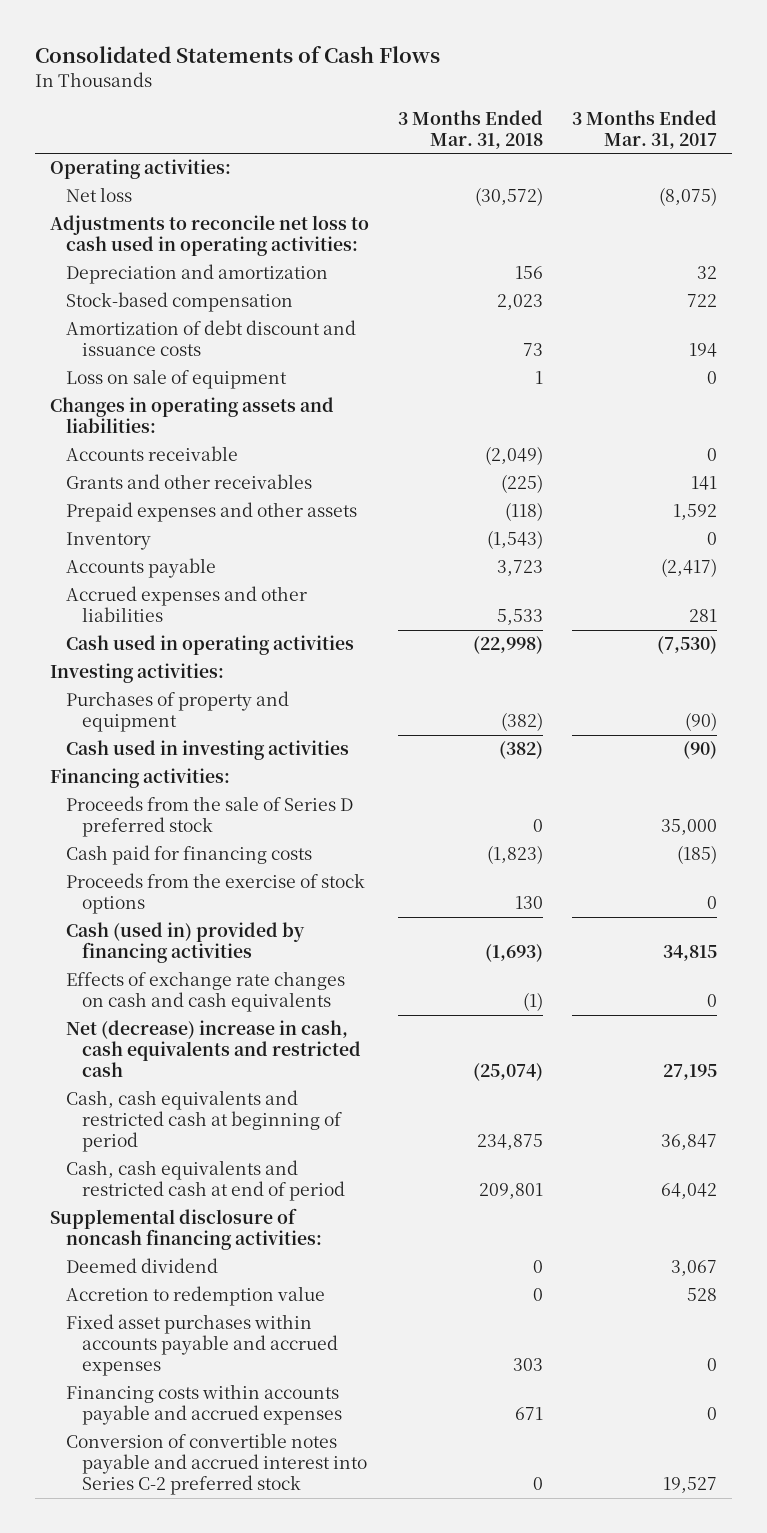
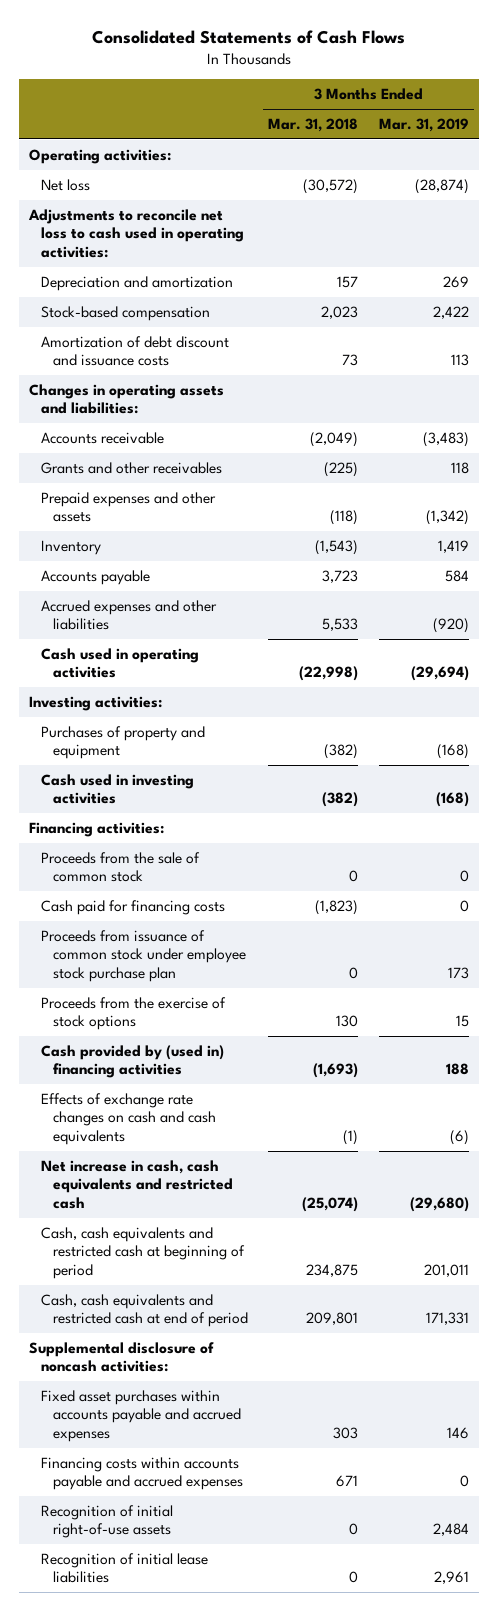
[572,109,718,149] 3 Months Ended Mar. 31, 2017 -> none
none -> [378,118,469,133] Mar. 31, 2019
[515,266,544,280] 156 -> [337,275,359,288] 157
[65,369,287,390] Loss on sale of equipment -> none
[65,796,353,838] Proceeds from the sale of Series D preferred stock -> [41,851,201,883] Proceeds from the sale of common stock
none -> [41,929,247,982] Proceeds from issuance of common stock under employee stock purchase plan
[65,922,305,964] Cash (used in) provided by financing activities -> [41,1044,225,1079] Cash provided by (used in) financing activities
[65,1020,362,1078] Net (decrease) increase in cash, cash equivalents and restricted cash -> [41,1159,234,1209] Net increase in cash, cash equivalents and restricted cash
[65,1258,218,1274] Deemed dividend -> none
[65,1286,325,1307] Accretion to redemption value -> none
[49,1208,322,1251] Supplemental disclosure of noncash financing activities: -> [29,1341,215,1373] Supplemental disclosure of noncash activities:
[65,1433,368,1496] Conversion of convertible notes payable and accrued interest into Series C-2 preferred stock -> none
none -> [41,1504,174,1539] Recognition of initial right-of-use assets
none -> [41,1552,209,1584] Recognition of initial lease liabilities

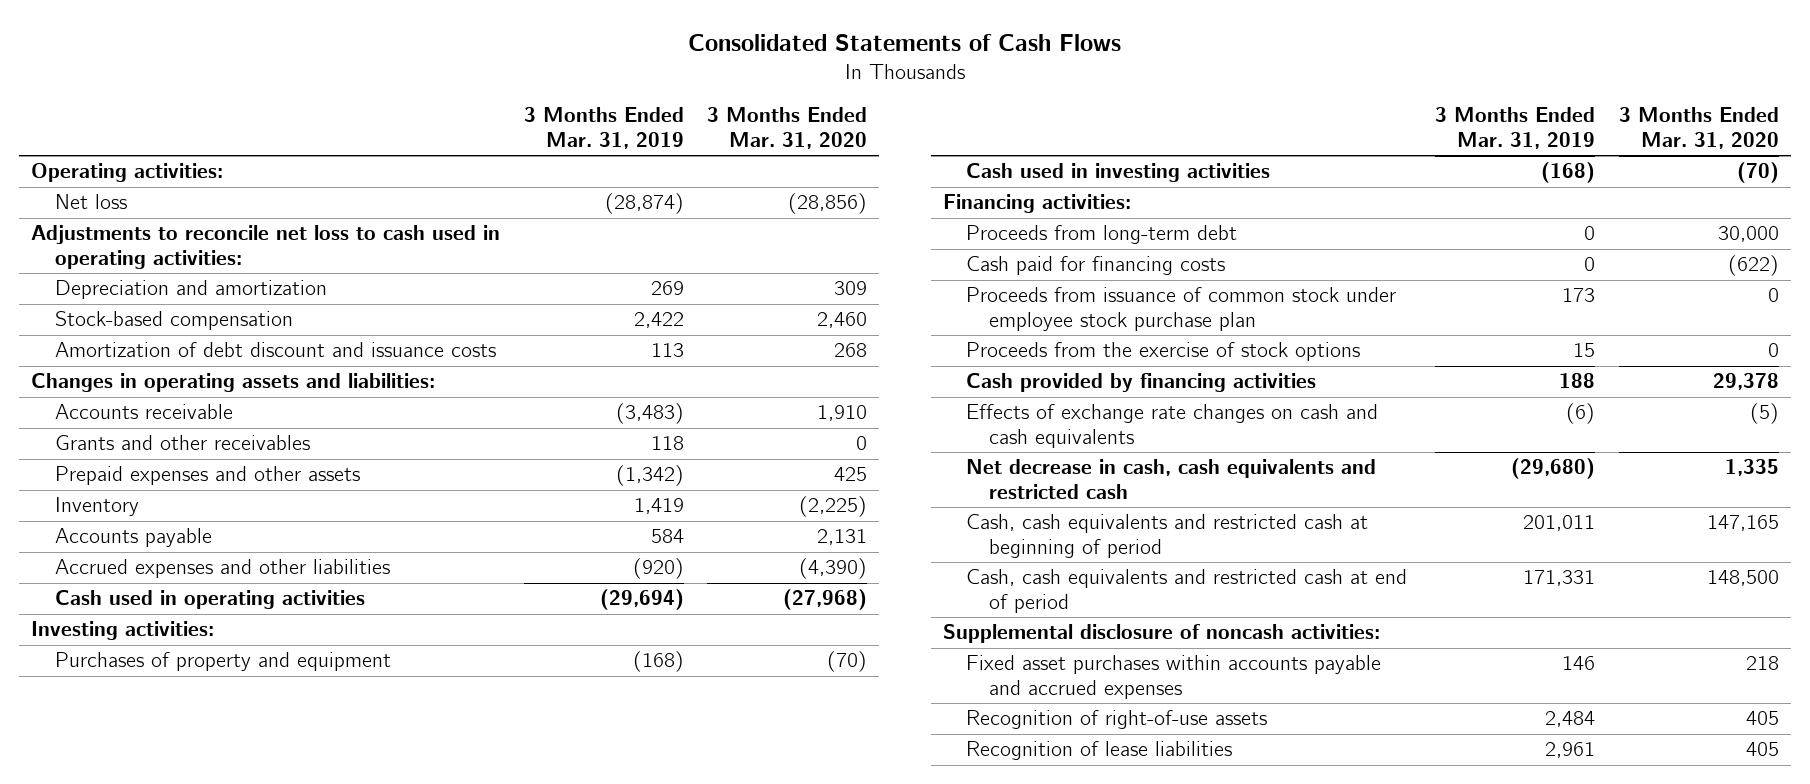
[268,118,359,133] Mar. 31, 2018 -> none
none -> [707,107,868,149] 3 Months Ended Mar. 31, 2020
[41,851,201,883] Proceeds from the sale of common stock -> none
none -> [965,225,1237,245] Proceeds from long-term debt
[41,1044,225,1079] Cash provided by (used in) financing activities -> [965,373,1316,393] Cash provided by financing activities
[41,1159,234,1209] Net increase in cash, cash equivalents and restricted cash -> [965,459,1376,499] Net decrease in cash, cash equivalents and restricted cash
[41,1456,244,1491] Financing costs within accounts payable and accrued expenses -> none
[41,1504,174,1539] Recognition of initial right-of-use assets -> [965,710,1267,730] Recognition of right-of-use assets
[41,1552,209,1584] Recognition of initial lease liabilities -> [965,741,1232,761] Recognition of lease liabilities

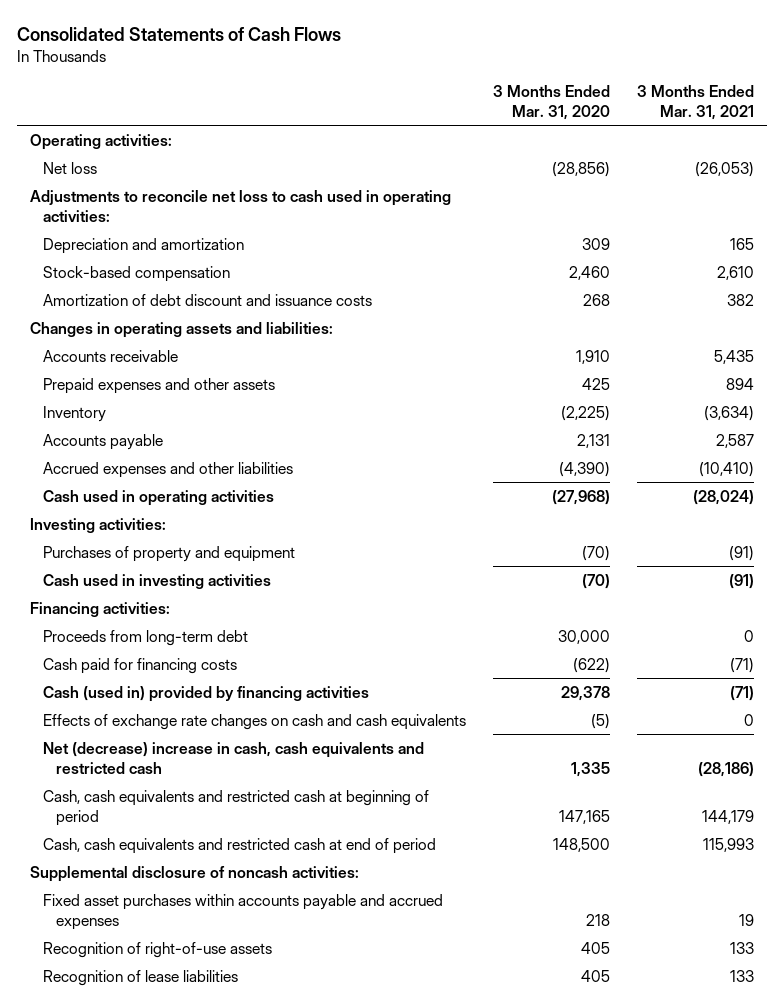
[523,107,684,149] 3 Months Ended Mar. 31, 2019 -> none
none -> [636,85,754,121] 3 Months Ended Mar. 31, 2021
[54,435,310,451] Grants and other receivables -> none
[965,287,1396,331] Proceeds from issuance of common stock under employee stock purchase plan -> none
[965,342,1360,362] Proceeds from the exercise of stock options -> none
[965,373,1316,393] Cash provided by financing activities -> [43,685,370,702] Cash (used in) provided by financing activities
[965,459,1376,499] Net decrease in cash, cash equivalents and restricted cash -> [43,741,425,774] Net (decrease) increase in cash, cash equivalents and restricted cash

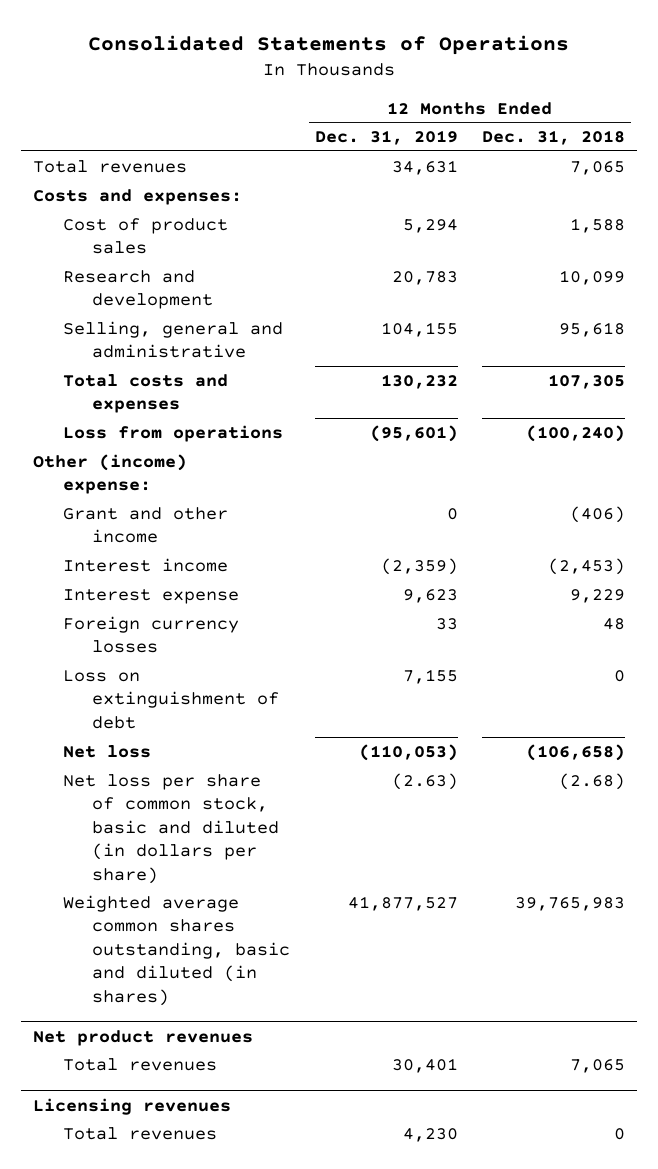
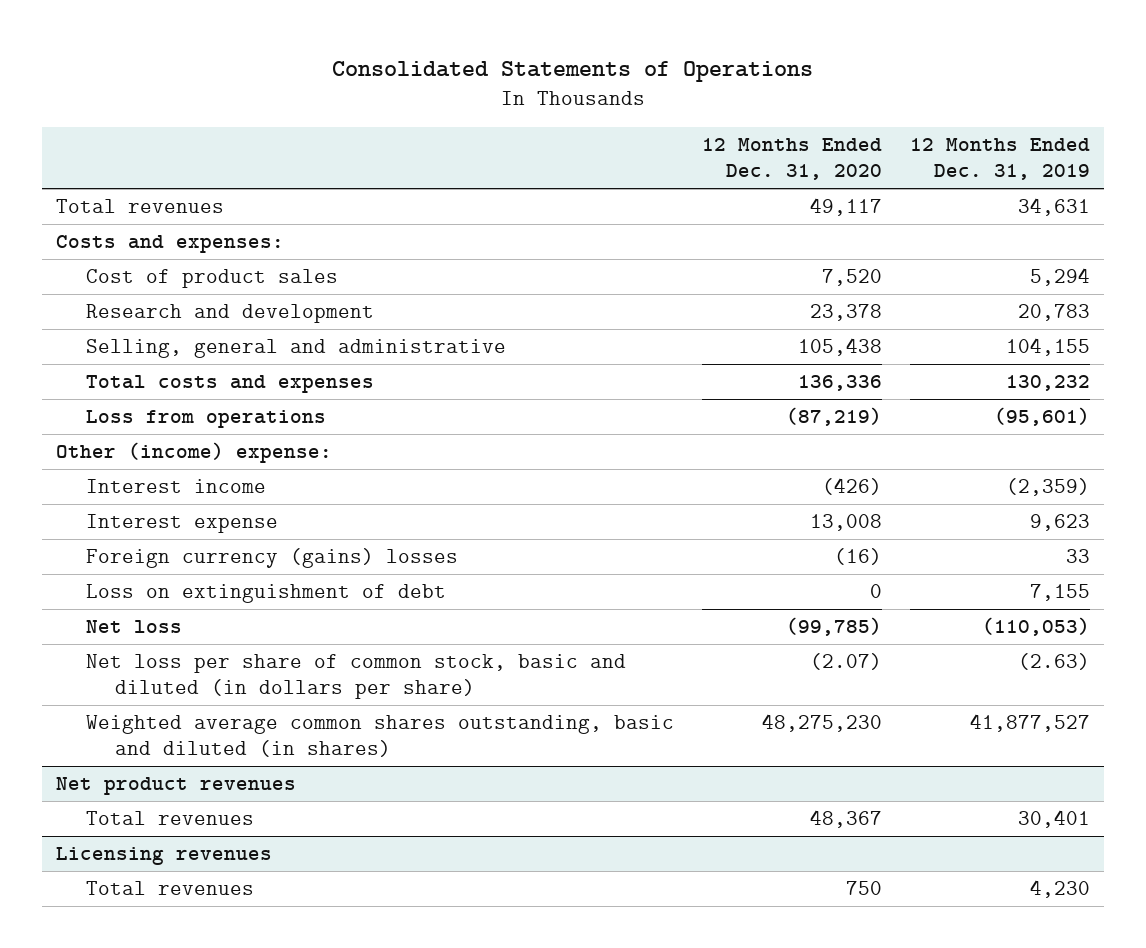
[481,130,625,146] Dec. 31, 2018 -> none
none -> [701,138,882,181] 12 Months Ended Dec. 31, 2020
[62,506,228,544] Grant and other income -> none
[62,615,239,654] Foreign currency losses -> [85,548,458,569] Foreign currency (gains) losses

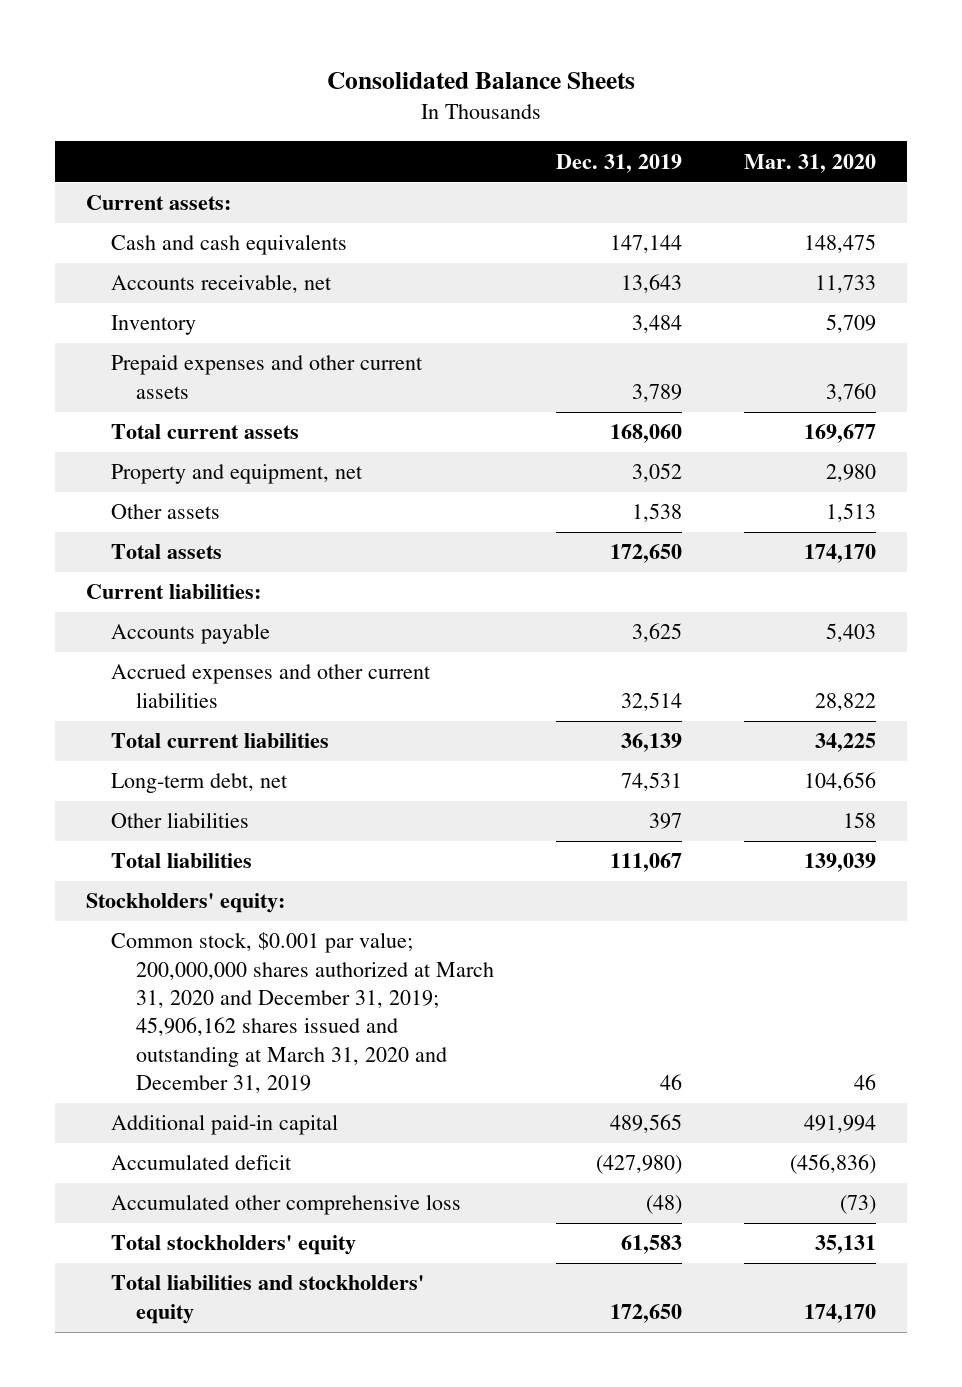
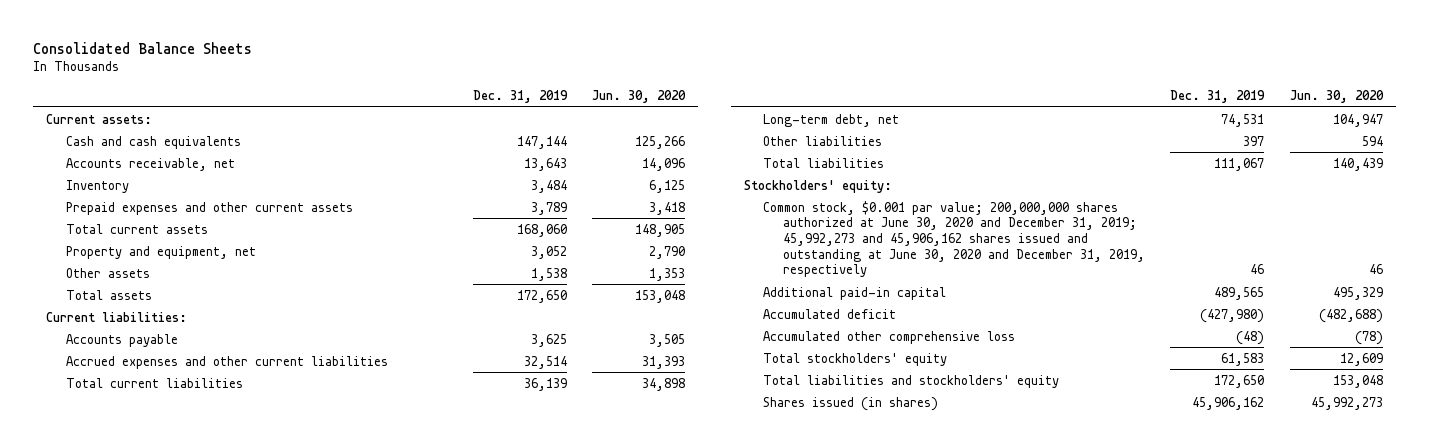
[743,153,876,173] Mar. 31, 2020 -> none
none -> [592,90,687,104] Jun. 30, 2020
[111,932,495,1094] Common stock, $0.001 par value; 200,000,000 shares authorized at March 31, 2020 and December 31, 2019; 45,906,162 shares issued and outstanding at March 31, 2020 and December 31, 2019 -> [763,200,1145,278] Common stock, $0.001 par value; 200,000,000 shares authorized at June 30, 2020 and December 31, 2019; 45,992,273 and 45,906,162 shares issued and outstanding at June 30, 2020 and December 31, 2019, respectively
none -> [763,396,939,411] Shares issued (in shares)

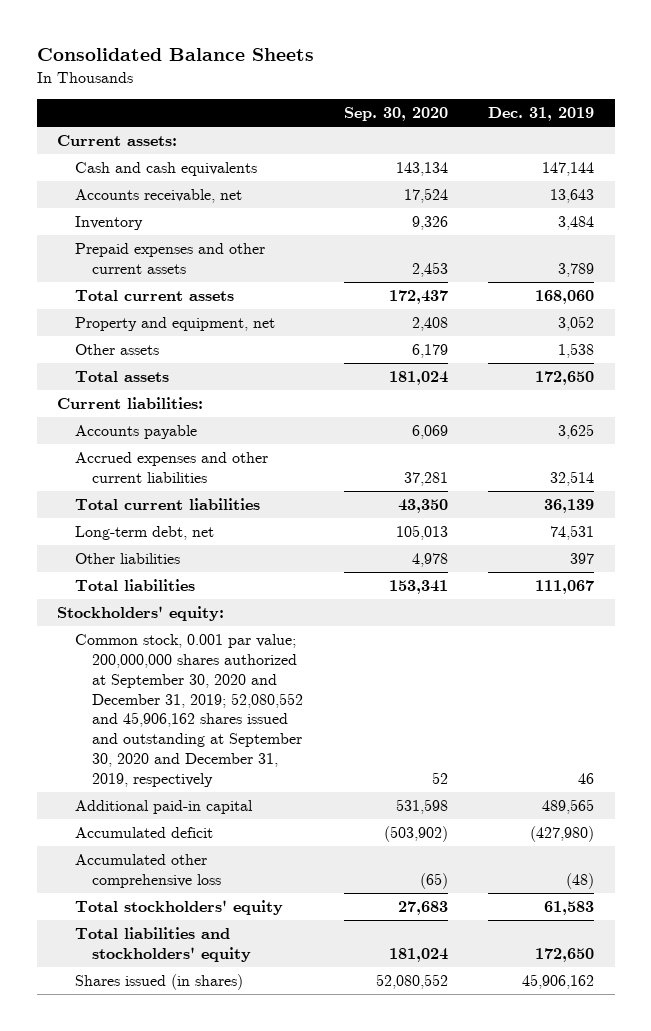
[592,90,687,104] Jun. 30, 2020 -> none
none -> [343,107,448,122] Sep. 30, 2020
[763,200,1145,278] Common stock, $0.001 par value; 200,000,000 shares authorized at June 30, 2020 and December 31, 2019; 45,992,273 and 45,906,162 shares issued and outstanding at June 30, 2020 and December 31, 2019, respectively -> [74,634,304,787] Common stock, 0.001 par value; 200,000,000 shares authorized at September 30, 2020 and December 31, 2019; 52,080,552 and 45,906,162 shares issued and outstanding at September 30, 2020 and December 31, 2019, respectively

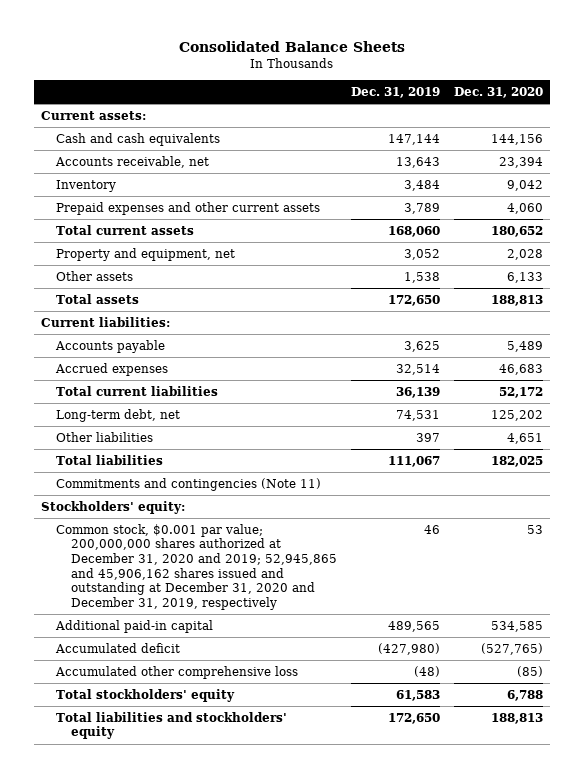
[343,107,448,122] Sep. 30, 2020 -> none
none -> [454,86,544,98] Dec. 31, 2020
[74,452,268,483] Accrued expenses and other current liabilities -> [55,362,169,376] Accrued expenses
none -> [56,477,322,491] Commitments and contingencies (Note 11)
[74,634,304,787] Common stock, 0.001 par value; 200,000,000 shares authorized at September 30, 2020 and December 31, 2019; 52,080,552 and 45,906,162 shares issued and outstanding at September 30, 2020 and December 31, 2019, respectively -> [56,523,338,610] Common stock, $0.001 par value; 200,000,000 shares authorized at December 31, 2020 and 2019; 52,945,865 and 45,906,162 shares issued and outstanding at December 31, 2020 and December 31, 2019, respectively
[74,974,243,991] Shares issued (in shares) -> none

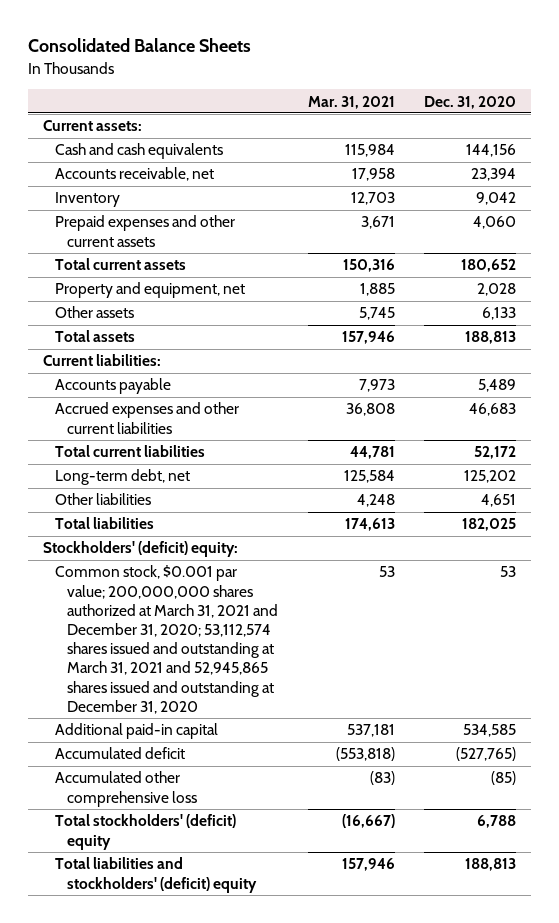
[351,86,441,98] Dec. 31, 2019 -> none
none -> [307,95,395,109] Mar. 31, 2021
[55,362,169,376] Accrued expenses -> [54,402,239,434] Accrued expenses and other current liabilities
[56,477,322,491] Commitments and contingencies (Note 11) -> none
[41,500,186,514] Stockholders' equity: -> [42,541,238,558] Stockholders' (deficit) equity:
[56,523,338,610] Common stock, $0.001 par value; 200,000,000 shares authorized at December 31, 2020 and 2019; 52,945,865 and 45,906,162 shares issued and outstanding at December 31, 2020 and December 31, 2019, respectively -> [54,565,278,714] Common stock, $0.001 par value; 200,000,000 shares authorized at March 31, 2021 and December 31, 2020; 53,112,574 shares issued and outstanding at March 31, 2021 and 52,945,865 shares issued and outstanding at December 31, 2020
[56,688,236,702] Total stockholders' equity -> [54,814,236,850] Total stockholders' (deficit) equity
[56,711,288,740] Total liabilities and stockholders' equity -> [54,857,257,893] Total liabilities and stockholders' (deficit) equity

